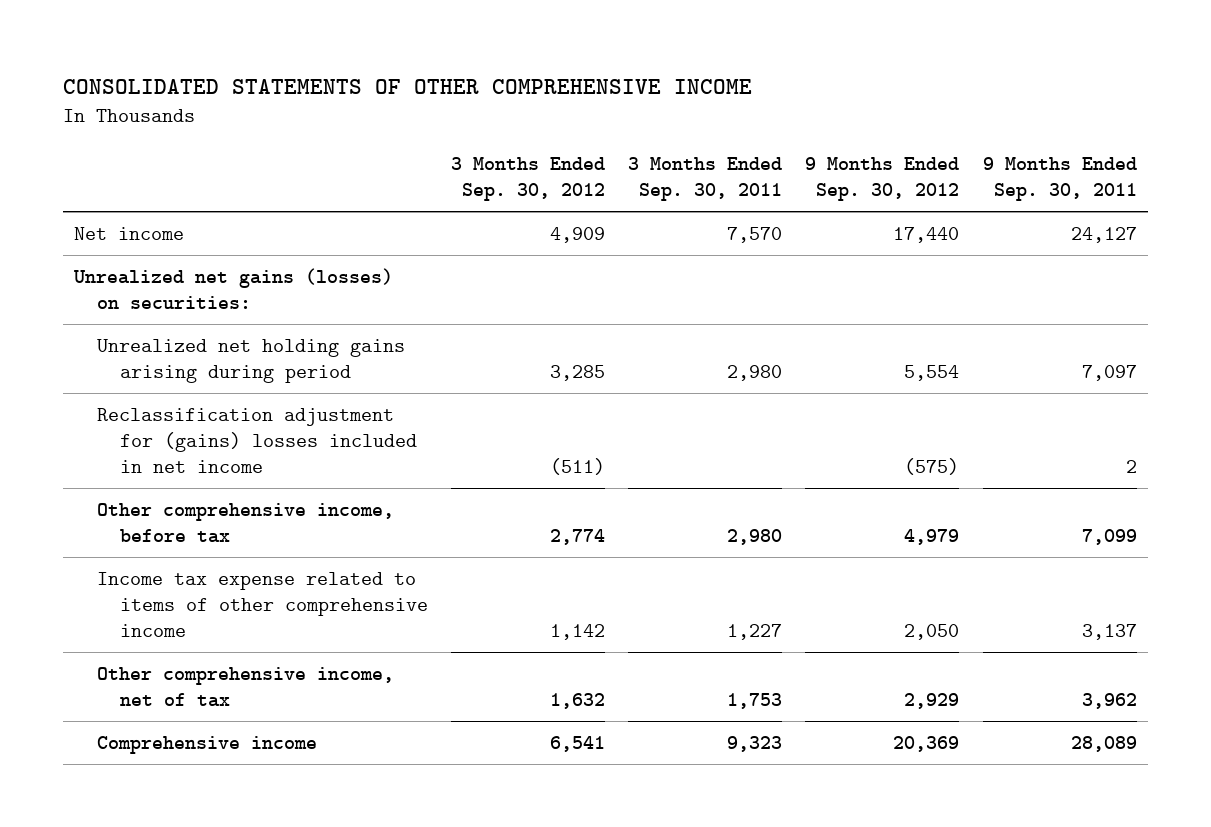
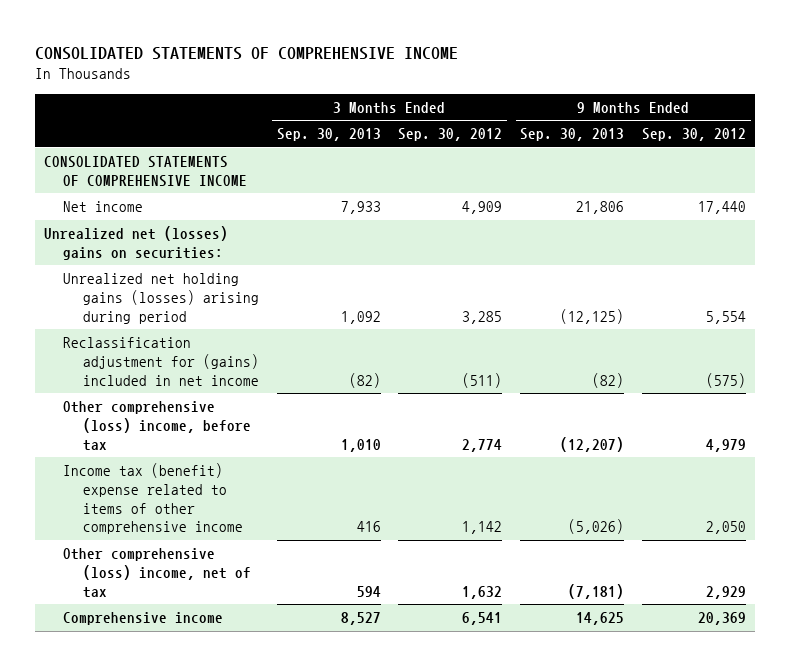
[62,79,752,95] CONSOLIDATED STATEMENTS OF OTHER COMPREHENSIVE INCOME -> [34,47,458,61] CONSOLIDATED STATEMENTS OF COMPREHENSIVE INCOME
[628,157,783,202] 3 Months Ended Sep. 30, 2011 -> none
[982,157,1137,202] 9 Months Ended Sep. 30, 2011 -> none
none -> [276,128,381,142] Sep. 30, 2013
none -> [520,128,625,142] Sep. 30, 2013
none -> [43,156,248,187] CONSOLIDATED STATEMENTS OF COMPREHENSIVE INCOME
[73,267,394,309] Unrealized net gains (losses) on securities: -> [43,226,228,260] Unrealized net (losses) gains on securities:
[96,338,405,383] Unrealized net holding gains arising during period -> [63,273,259,324] Unrealized net holding gains (losses) arising during period
[96,407,417,474] Reclassification adjustment for (gains) losses included in net income -> [63,337,259,386] Reclassification adjustment for (gains) included in net income
[96,502,394,543] Other comprehensive income, before tax -> [63,401,251,451] Other comprehensive (loss) income, before tax
[96,571,428,638] Income tax expense related to items of other comprehensive income -> [63,463,243,535] Income tax (benefit) expense related to items of other comprehensive income
[96,666,394,707] Other comprehensive income, net of tax -> [63,548,251,598] Other comprehensive (loss) income, net of tax

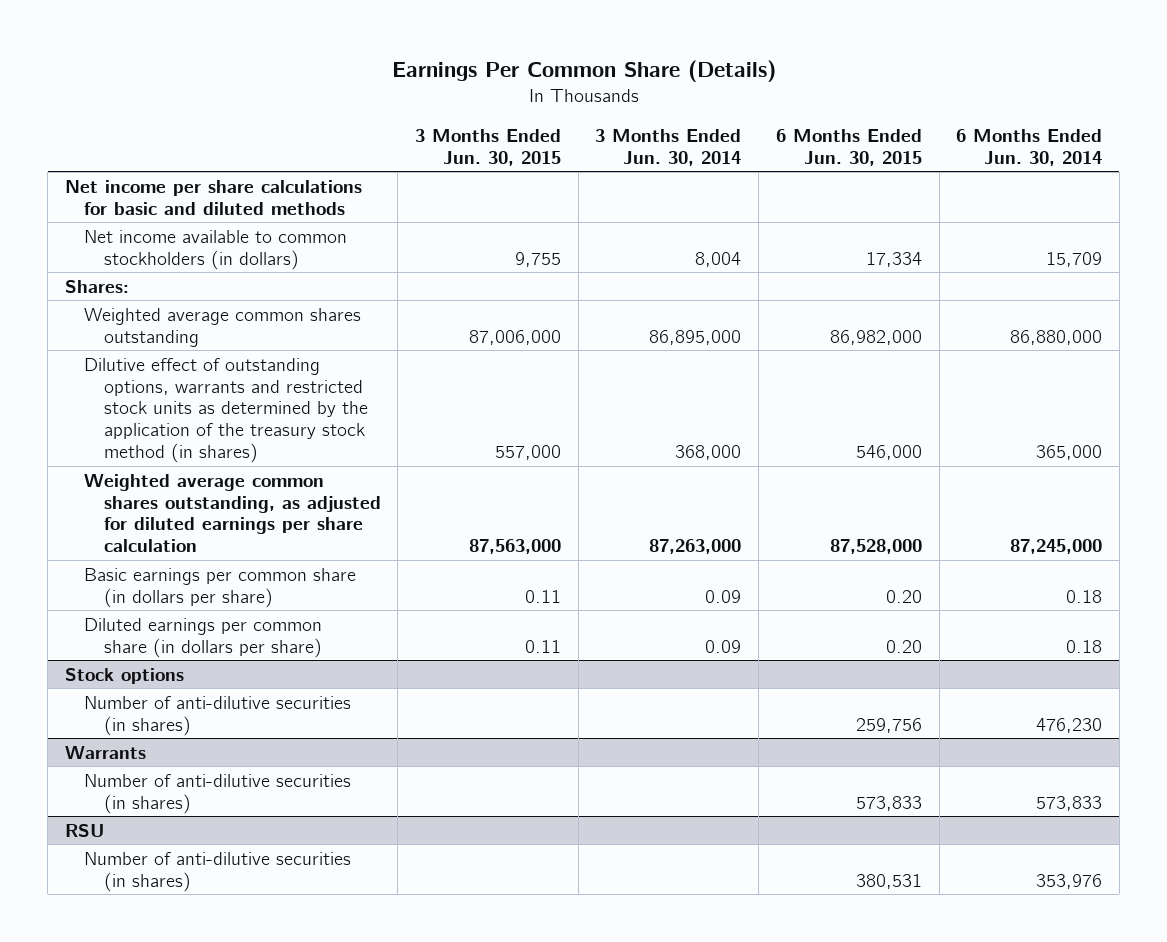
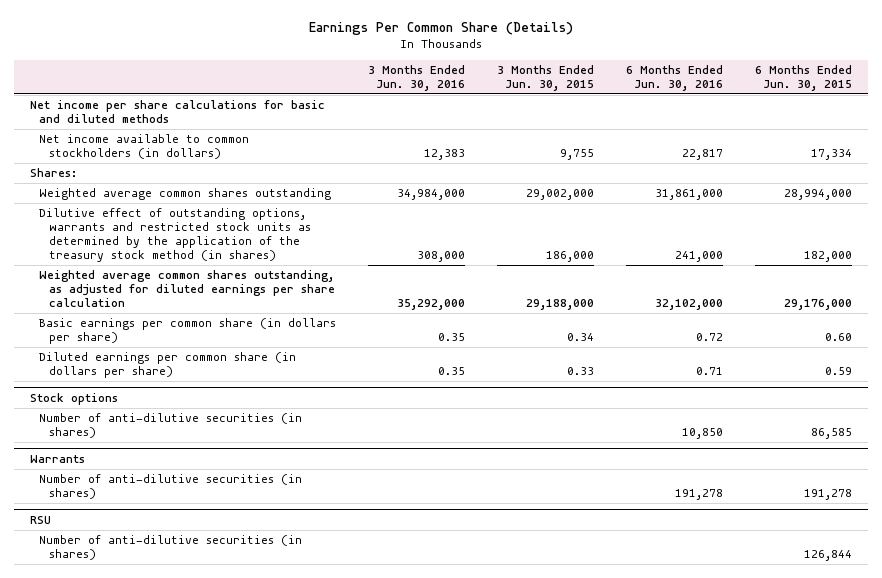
[595,128,742,166] 3 Months Ended Jun. 30, 2014 -> none
[956,128,1103,166] 6 Months Ended Jun. 30, 2014 -> none
none -> [368,64,466,91] 3 Months Ended Jun. 30, 2016
none -> [626,64,724,91] 6 Months Ended Jun. 30, 2016
[469,329,562,345] 87,006,000 -> [526,189,595,201] 29,002,000
[829,329,922,345] 86,982,000 -> [784,189,853,201] 28,994,000
[495,445,562,461] 557,000 -> [546,251,595,263] 186,000
[855,445,922,461] 546,000 -> [804,251,853,263] 182,000
[469,539,562,555] 87,563,000 -> [526,299,595,311] 29,188,000
[829,539,922,555] 87,528,000 -> [784,299,853,311] 29,176,000
[525,589,562,603] 0.11 -> [567,333,595,342] 0.34
[885,589,922,603] 0.20 -> [825,333,853,342] 0.60
[525,639,562,653] 0.11 -> [567,367,595,376] 0.33
[885,639,922,653] 0.20 -> [825,367,853,376] 0.59
[855,717,922,733] 259,756 -> [811,428,853,440] 86,585
[855,795,922,811] 573,833 -> [804,489,853,501] 191,278
[855,873,922,889] 380,531 -> [804,550,853,562] 126,844

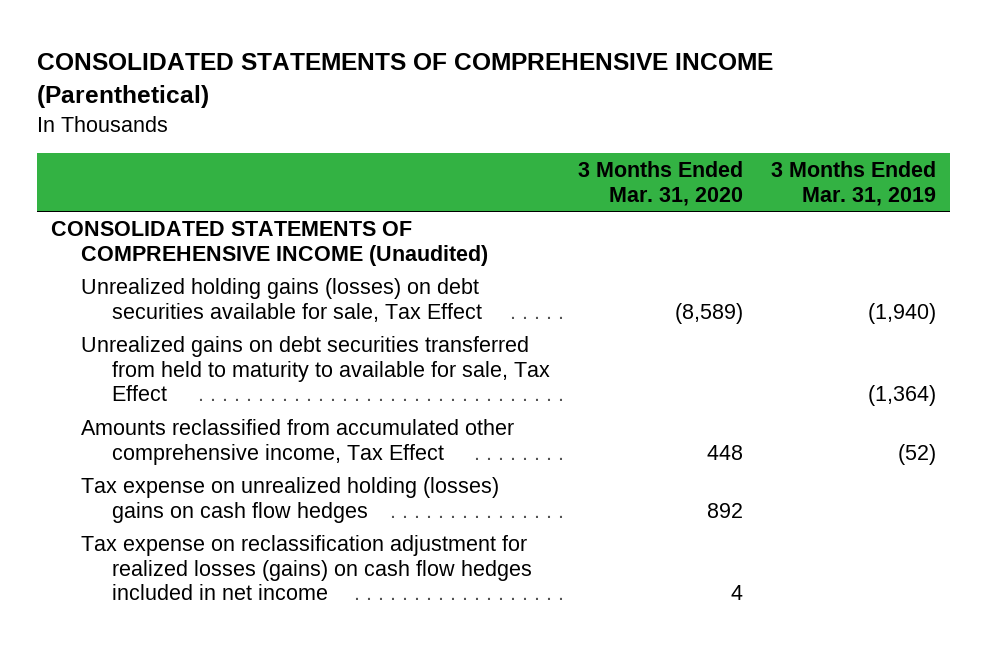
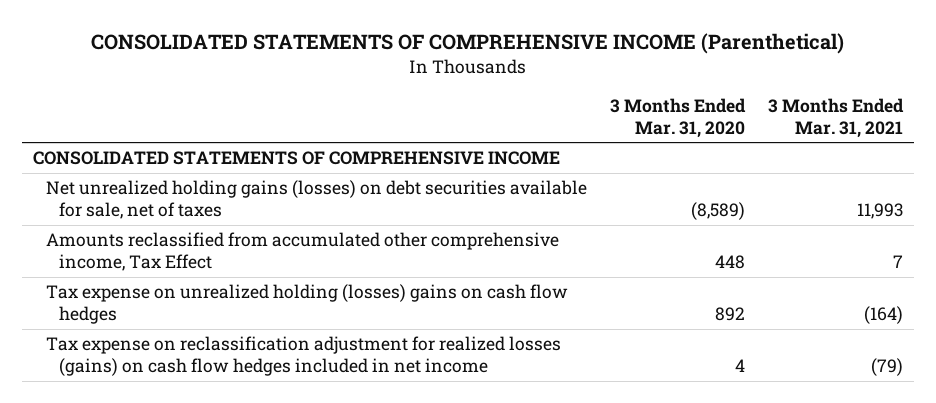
[770,161,936,206] 3 Months Ended Mar. 31, 2019 -> none
none -> [767,97,904,138] 3 Months Ended Mar. 31, 2021
[81,336,550,402] Unrealized gains on debt securities transferred from held to maturity to available for sale, Tax Effect -> none
[50,221,489,266] CONSOLIDATED STATEMENTS OF COMPREHENSIVE INCOME (Unaudited) -> [33,151,561,166] CONSOLIDATED STATEMENTS OF COMPREHENSIVE INCOME
[81,278,482,322] Unrealized holding gains (losses) on debt securities available for sale, Tax Effect -> [46,180,588,220] Net unrealized holding gains (losses) on debt securities available for sale, net of taxes

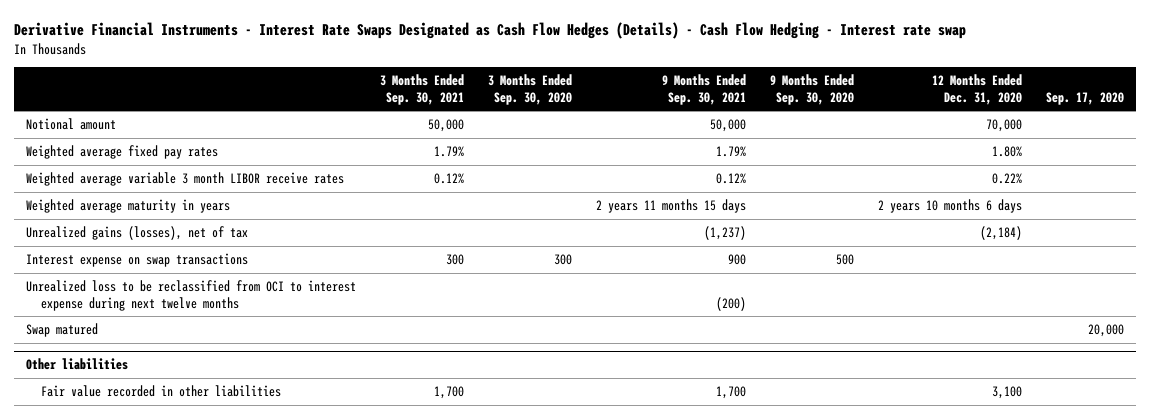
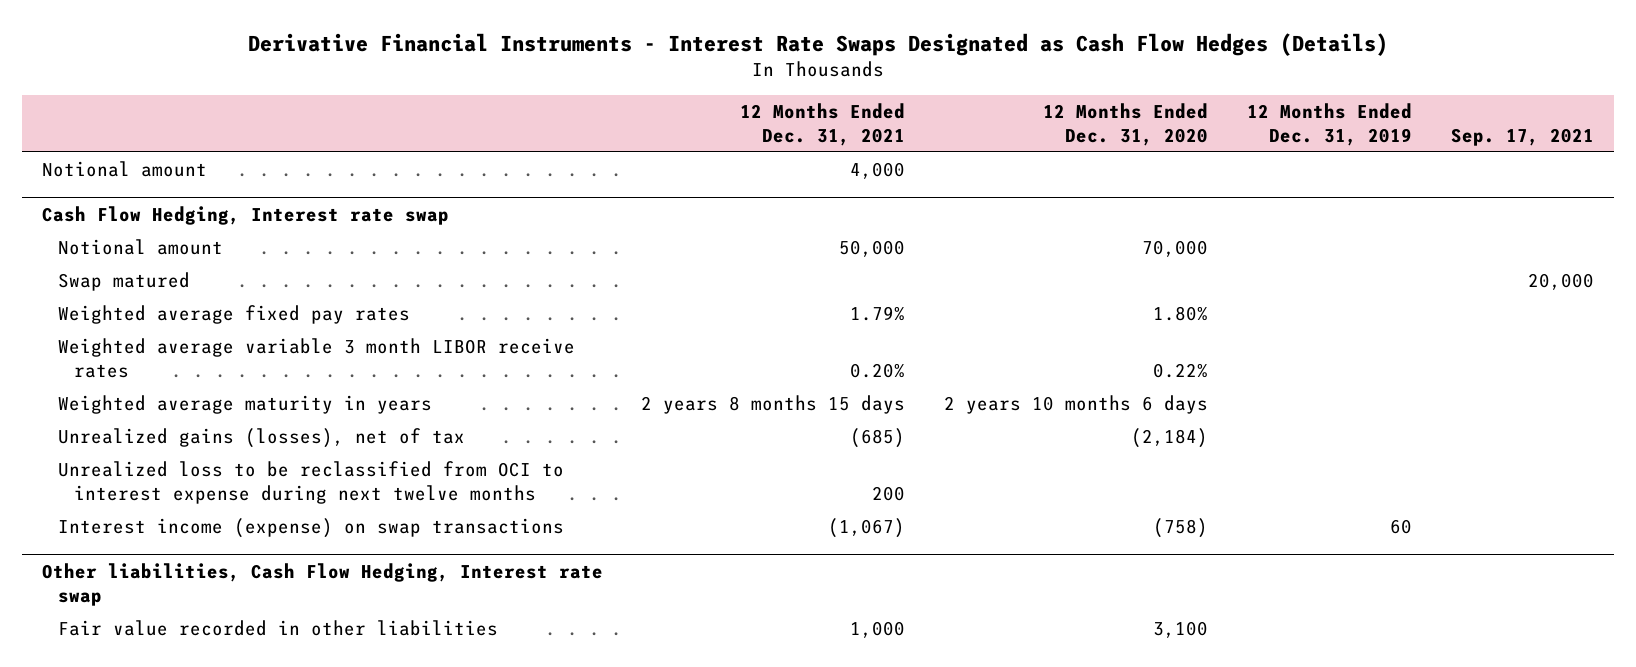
[14,22,967,40] Derivative Financial Instruments - Interest Rate Swaps Designated as Cash Flow Hedges (Details) - Cash Flow Hedging - Interest rate swap -> [247,33,1388,57] Derivative Financial Instruments - Interest Rate Swaps Designated as Cash Flow Hedges (Details)
[380,74,465,105] 3 Months Ended Sep. 30, 2021 -> none
[488,74,573,105] 3 Months Ended Sep. 30, 2020 -> none
[662,74,747,105] 9 Months Ended Sep. 30, 2021 -> none
[770,74,855,105] 9 Months Ended Sep. 30, 2020 -> none
[1046,91,1125,105] Sep. 17, 2020 -> none
none -> [740,103,906,146] 12 Months Ended Dec. 31, 2021
none -> [1247,103,1413,146] 12 Months Ended Dec. 31, 2019
none -> [1451,127,1595,146] Sep. 17, 2021
none -> [41,161,207,178] Notional amount
none -> [41,205,449,225] Cash Flow Hedging, Interest rate swap
none -> [57,272,190,292] Swap matured
[26,253,249,268] Interest expense on swap transactions -> none
[26,323,99,338] Swap matured -> none
[26,358,129,371] Other liabilities -> none
none -> [57,518,564,539] Interest income (expense) on swap transactions
none -> [41,562,603,606] Other liabilities, Cash Flow Hedging, Interest rate swap

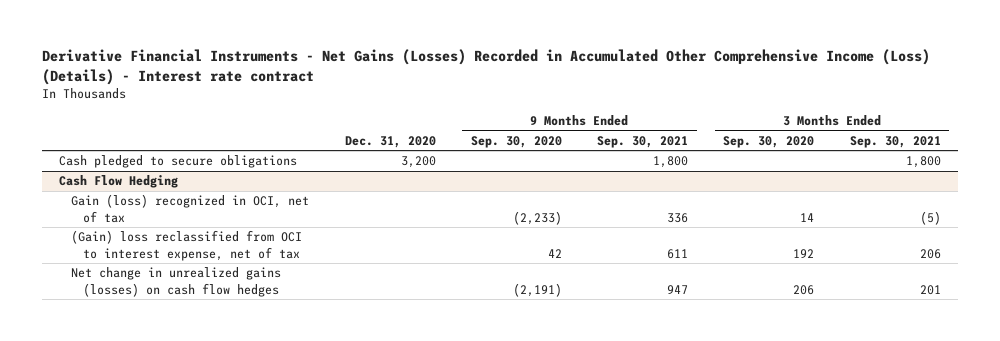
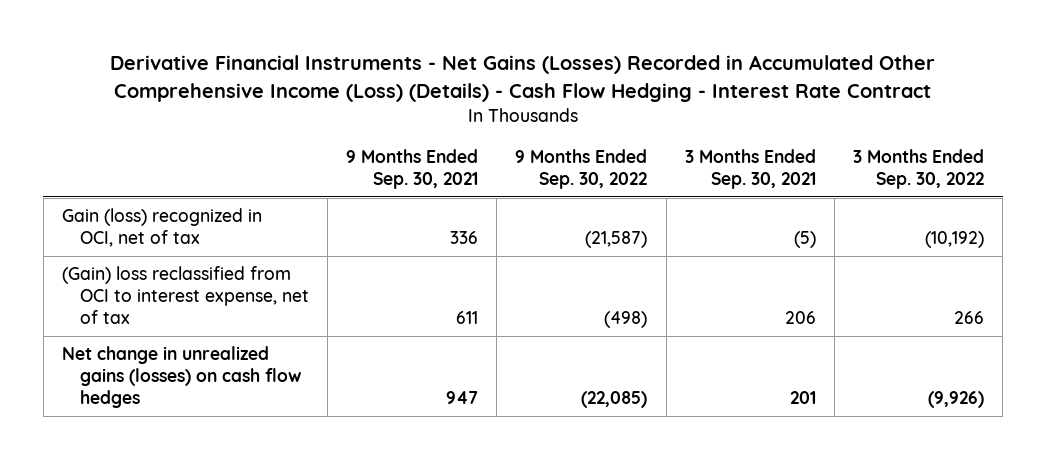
[41,49,930,85] Derivative Financial Instruments - Net Gains (Losses) Recorded in Accumulated Other Comprehensive Income (Loss) (Details) - Interest rate contract -> [109,55,935,102] Derivative Financial Instruments - Net Gains (Losses) Recorded in Accumulated Other Comprehensive Income (Loss) (Details) - Cash Flow Hedging - Interest Rate Contract
[344,135,436,148] Dec. 31, 2020 -> none
[470,135,562,148] Sep. 30, 2020 -> none
[723,135,815,148] Sep. 30, 2020 -> none
none -> [515,149,648,190] 9 Months Ended Sep. 30, 2022
none -> [853,149,985,190] 3 Months Ended Sep. 30, 2022
[59,155,298,169] Cash pledged to secure obligations -> none
[59,175,179,189] Cash Flow Hedging -> none

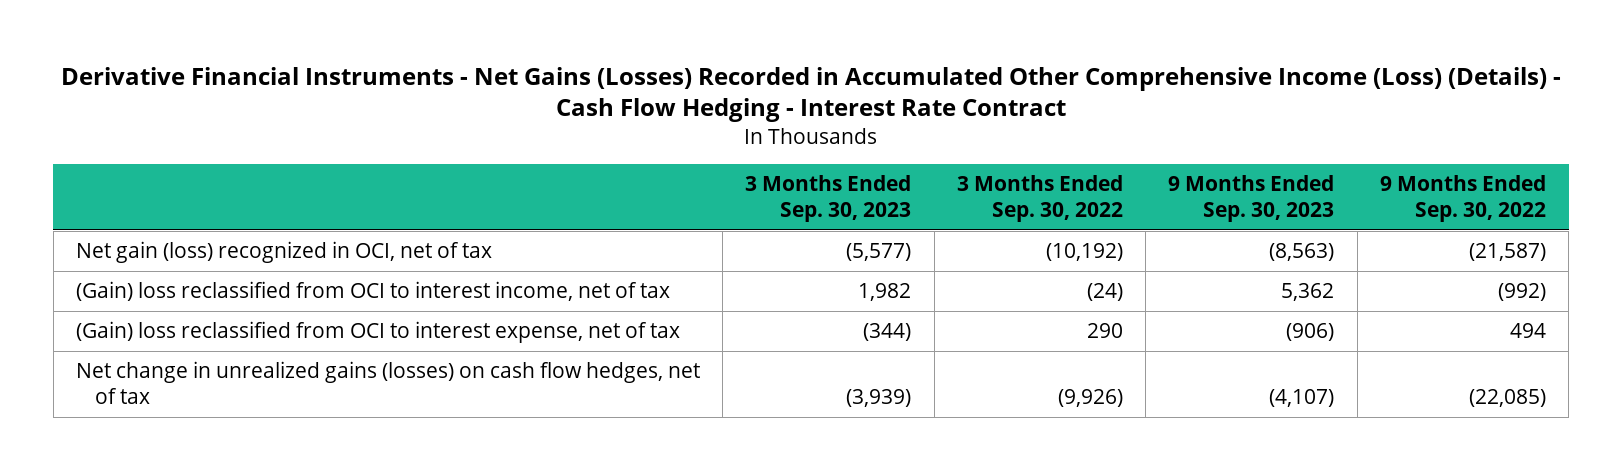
[346,149,479,190] 9 Months Ended Sep. 30, 2021 -> none
[684,149,816,190] 3 Months Ended Sep. 30, 2021 -> none
none -> [745,175,912,223] 3 Months Ended Sep. 30, 2023
none -> [1168,175,1335,223] 9 Months Ended Sep. 30, 2023
[61,208,262,248] Gain (loss) recognized in OCI, net of tax -> [76,240,493,263] Net gain (loss) recognized in OCI, net of tax
none -> [76,280,671,301] (Gain) loss reclassified from OCI to interest income, net of tax
[604,311,648,329] (498) -> [1509,322,1546,338] 494
[954,311,985,325] 266 -> [1086,322,1123,338] 290
[61,346,301,409] Net change in unrealized gains (losses) on cash flow hedges -> [76,360,701,405] Net change in unrealized gains (losses) on cash flow hedges, net of tax

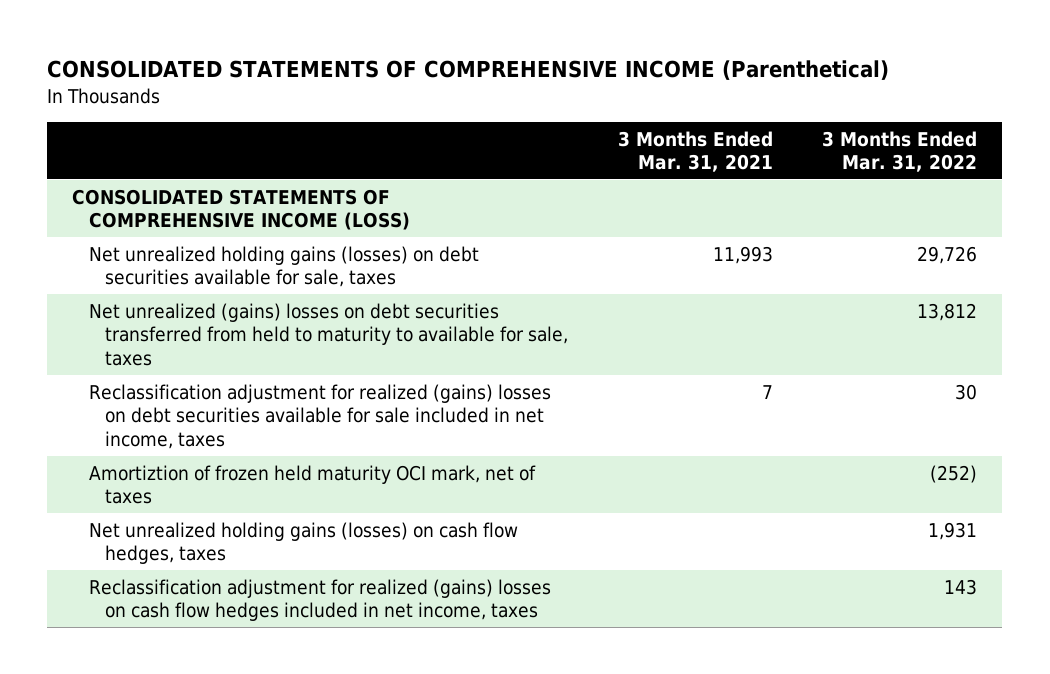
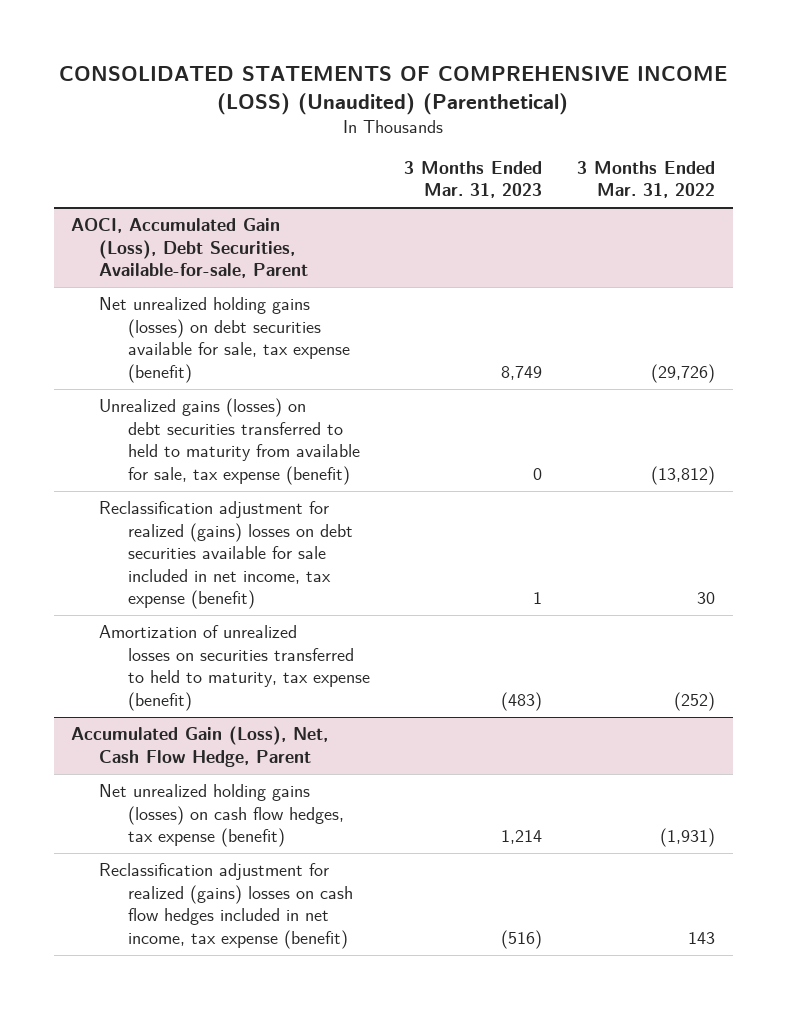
[47,60,890,81] CONSOLIDATED STATEMENTS OF COMPREHENSIVE INCOME (Parenthetical) -> [59,66,728,115] CONSOLIDATED STATEMENTS OF COMPREHENSIVE INCOME (LOSS) (Unaudited) (Parenthetical)
[617,130,773,173] 3 Months Ended Mar. 31, 2021 -> none
none -> [404,160,543,199] 3 Months Ended Mar. 31, 2023
[72,188,410,231] CONSOLIDATED STATEMENTS OF COMPREHENSIVE INCOME (LOSS) -> none
none -> [71,218,309,279] AOCI, Accumulated Gain (Loss), Debt Securities, Available-for-sale, Parent
[88,245,479,288] Net unrealized holding gains (losses) on debt securities available for sale, taxes -> [99,297,350,383] Net unrealized holding gains (losses) on debt securities available for sale, tax expense (benefit)
[917,245,978,264] 29,726 -> [651,363,716,383] (29,726)
[88,302,568,366] Net unrealized (gains) losses on debt securities transferred from held to maturity to available for sale, taxes -> [99,398,360,485] Unrealized gains (losses) on debt securities transferred to held to maturity from available for sale, tax expense (benefit)
[917,302,978,321] 13,812 -> [651,465,716,485] (13,812)
[88,383,551,449] Reclassification adjustment for realized (gains) losses on debt securities available for sale included in net income, taxes -> [99,501,353,610] Reclassification adjustment for realized (gains) losses on debt securities available for sale included in net income, tax expense (benefit)
[88,464,536,505] Amortiztion of frozen held maturity OCI mark, net of taxes -> [99,625,370,711] Amortization of unrealized losses on securities transferred to held to maturity, tax expense (benefit)
none -> [71,726,329,767] Accumulated Gain (Loss), Net, Cash Flow Hedge, Parent
[88,521,518,565] Net unrealized holding gains (losses) on cash flow hedges, taxes -> [99,784,344,848] Net unrealized holding gains (losses) on cash flow hedges, tax expense (benefit)
[928,521,978,540] 1,931 -> [660,828,716,848] (1,931)
[88,578,551,622] Reclassification adjustment for realized (gains) losses on cash flow hedges included in net income, taxes -> [99,863,353,949] Reclassification adjustment for realized (gains) losses on cash flow hedges included in net income, tax expense (benefit)

